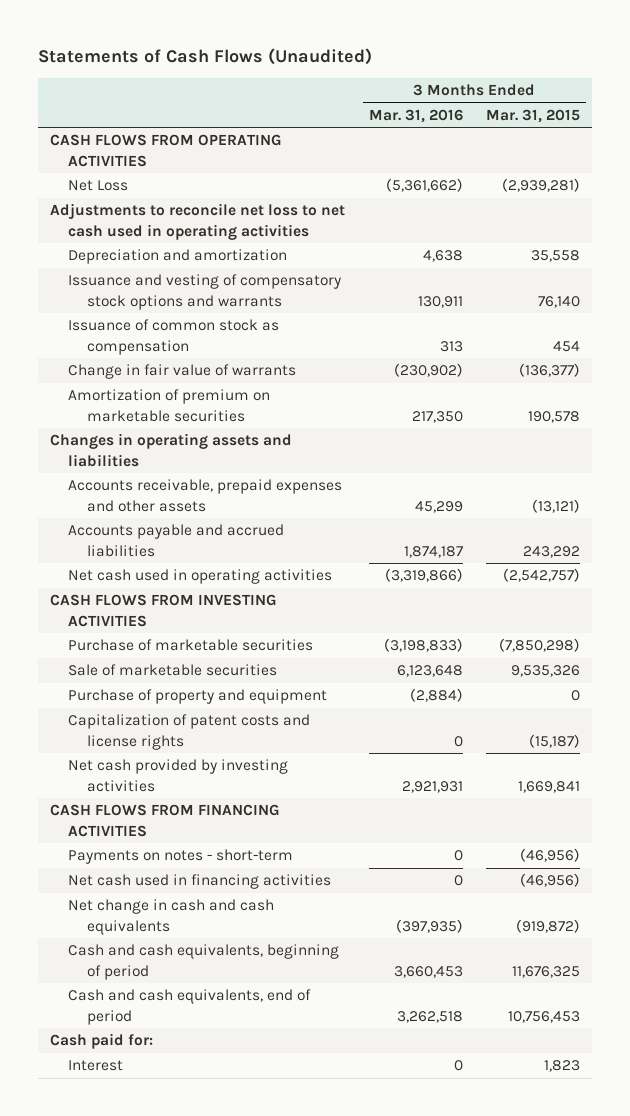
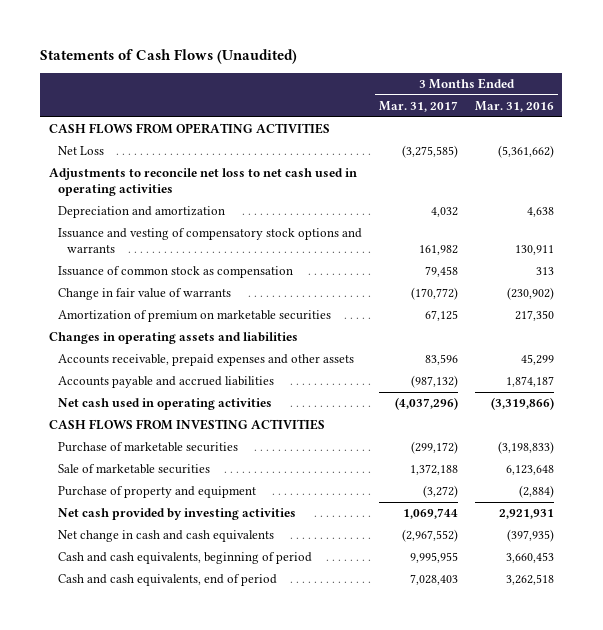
[486,108,581,123] Mar. 31, 2015 -> none
none -> [379,100,459,112] Mar. 31, 2017
[68,714,311,750] Capitalization of patent costs and license rights -> none
[49,804,280,837] CASH FLOWS FROM FINANCING ACTIVITIES -> none
[68,849,294,865] Payments on notes - short-term -> none
[68,874,332,890] Net cash used in financing activities -> none
[49,1033,153,1050] Cash paid for: -> none
[68,1060,124,1072] Interest -> none

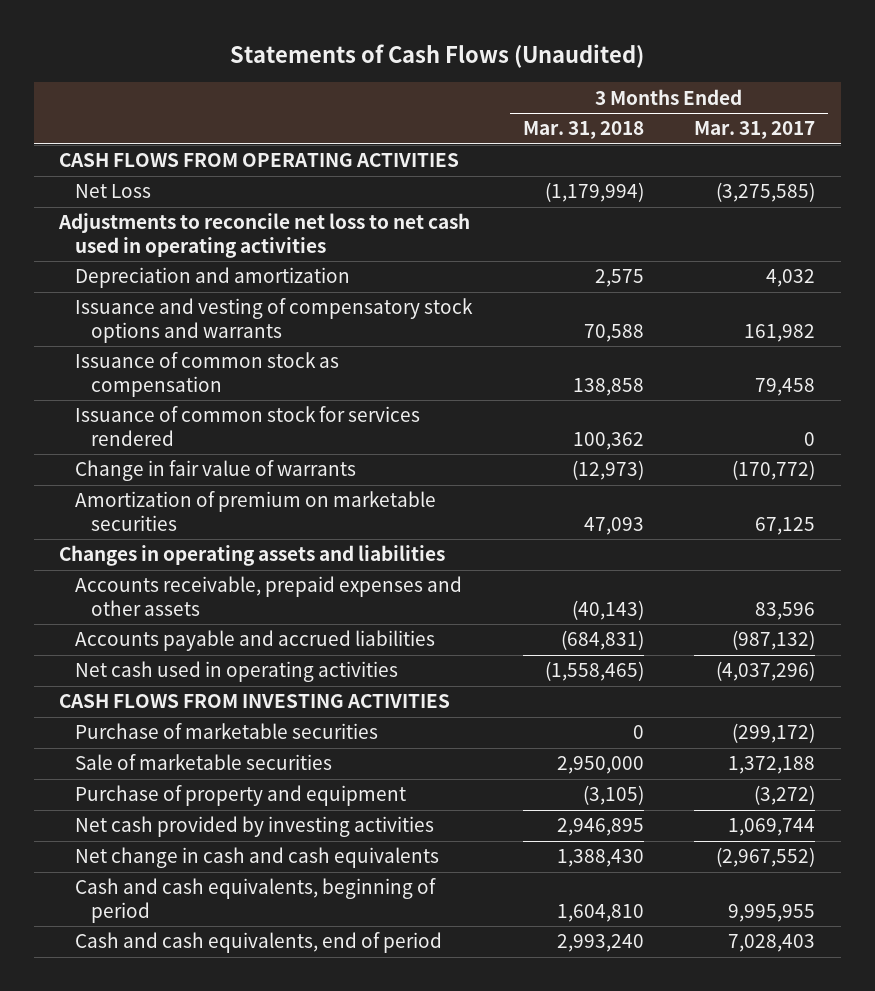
[475,100,555,112] Mar. 31, 2016 -> none
none -> [522,121,644,140] Mar. 31, 2018
none -> [75,406,421,446] Issuance of common stock for services rendered

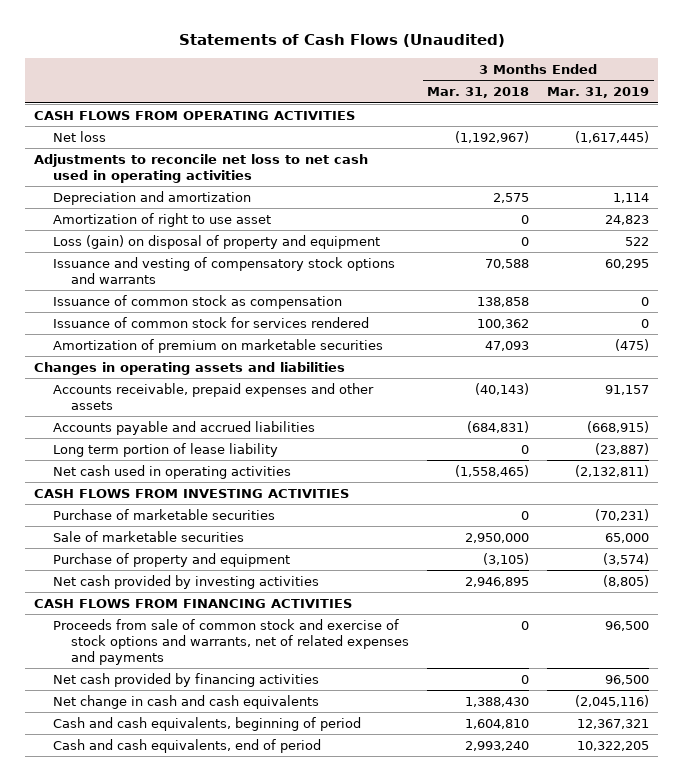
[694,121,816,140] Mar. 31, 2017 -> none
none -> [547,87,650,99] Mar. 31, 2019
[75,184,152,199] Net Loss -> [52,130,106,142] Net loss
[544,182,644,203] (1,179,994) -> [455,130,530,143] (1,192,967)
none -> [52,212,271,227] Amortization of right to use asset
none -> [52,234,380,249] Loss (gain) on disposal of property and equipment
[75,460,357,482] Change in fair value of warrants -> none
none -> [52,442,278,457] Long term portion of lease liability
none -> [34,598,353,608] CASH FLOWS FROM FINANCING ACTIVITIES
none -> [52,618,410,665] Proceeds from sale of common stock and exercise of stock options and warrants, net of related expenses and payments
none -> [52,672,319,687] Net cash provided by financing activities

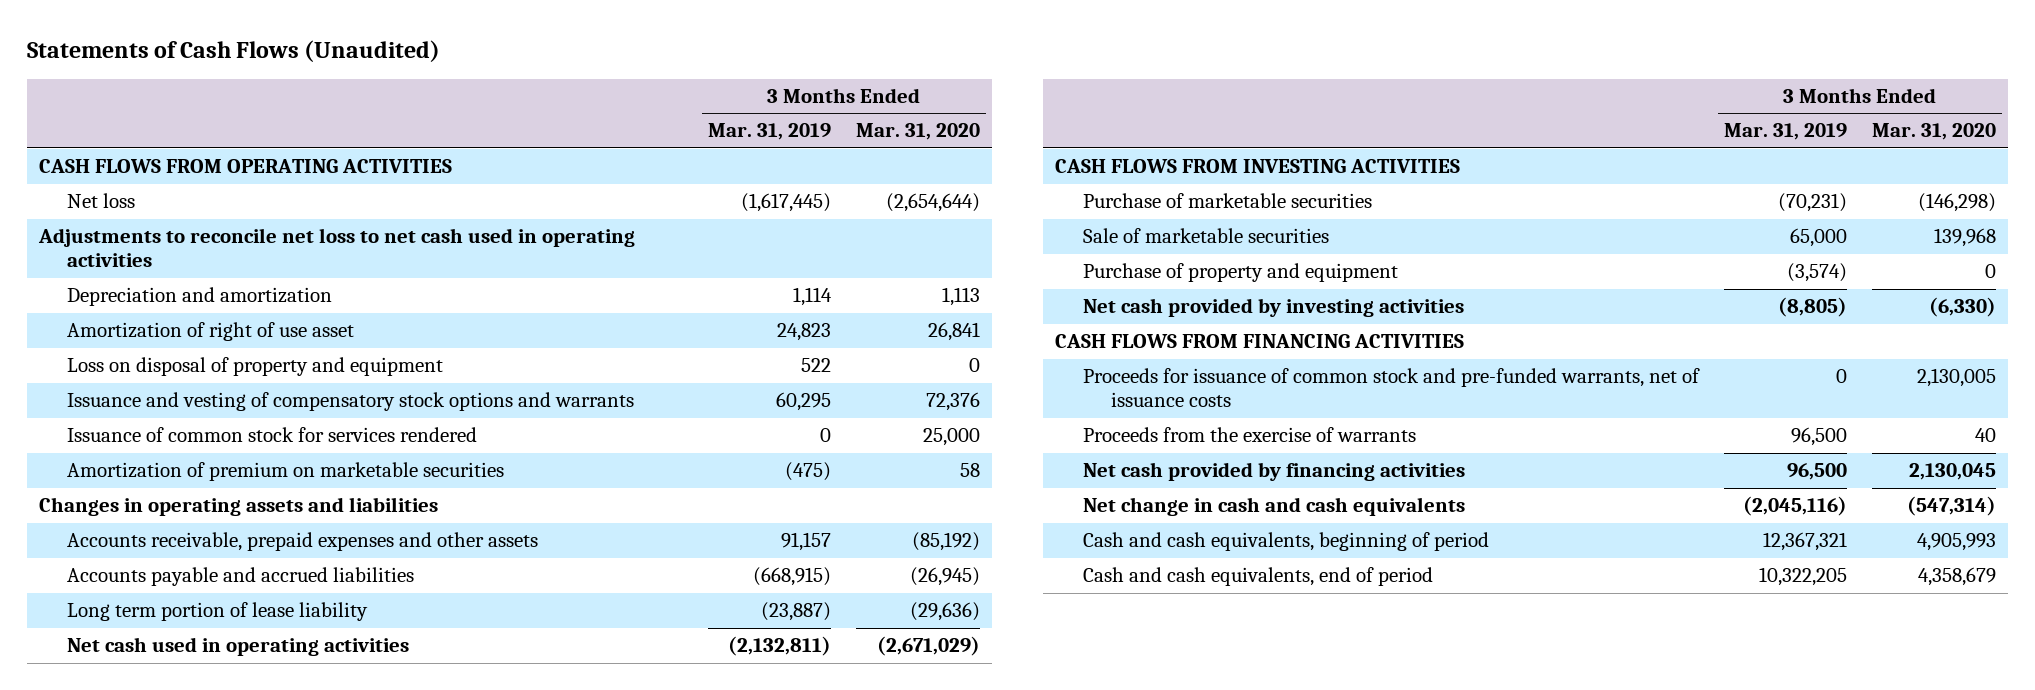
[427,87,530,99] Mar. 31, 2018 -> none
none -> [855,123,980,141] Mar. 31, 2020
[52,212,271,227] Amortization of right to use asset -> [66,322,354,342] Amortization of right of use asset
[52,234,380,249] Loss (gain) on disposal of property and equipment -> [66,357,443,377] Loss on disposal of property and equipment
[52,294,342,309] Issuance of common stock as compensation -> none
[52,618,410,665] Proceeds from sale of common stock and exercise of stock options and warrants, net of related expenses and payments -> [1083,368,1701,408] Proceeds for issuance of common stock and pre-funded warrants, net of issuance costs
[605,620,650,631] 96,500 -> [1836,369,1848,384] 0
none -> [1083,427,1417,443] Proceeds from the exercise of warrants

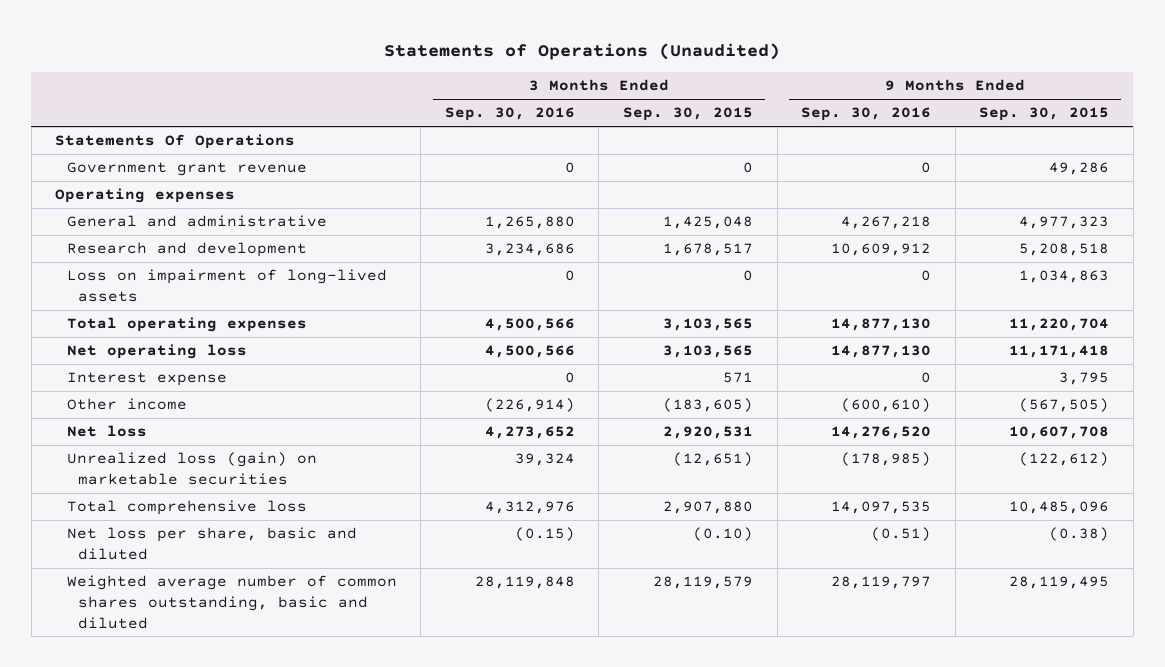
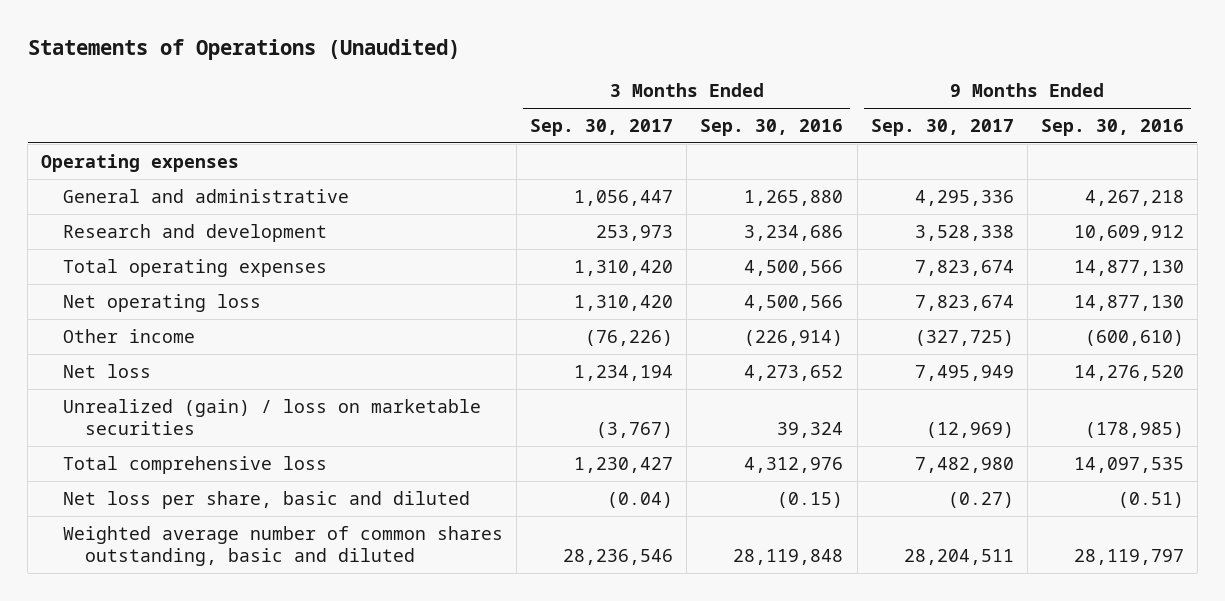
[622,107,753,122] Sep. 30, 2015 -> none
[979,107,1110,122] Sep. 30, 2015 -> none
none -> [530,118,674,136] Sep. 30, 2017
none -> [870,118,1014,136] Sep. 30, 2017
[55,134,296,150] Statements Of Operations -> none
[66,162,307,177] Government grant revenue -> none
[66,269,387,302] Loss on impairment of long-lived assets -> none
[66,372,227,387] Interest expense -> none
[66,452,317,485] Unrealized loss (gain) on marketable securities -> [62,398,481,436] Unrealized (gain) / loss on marketable securities

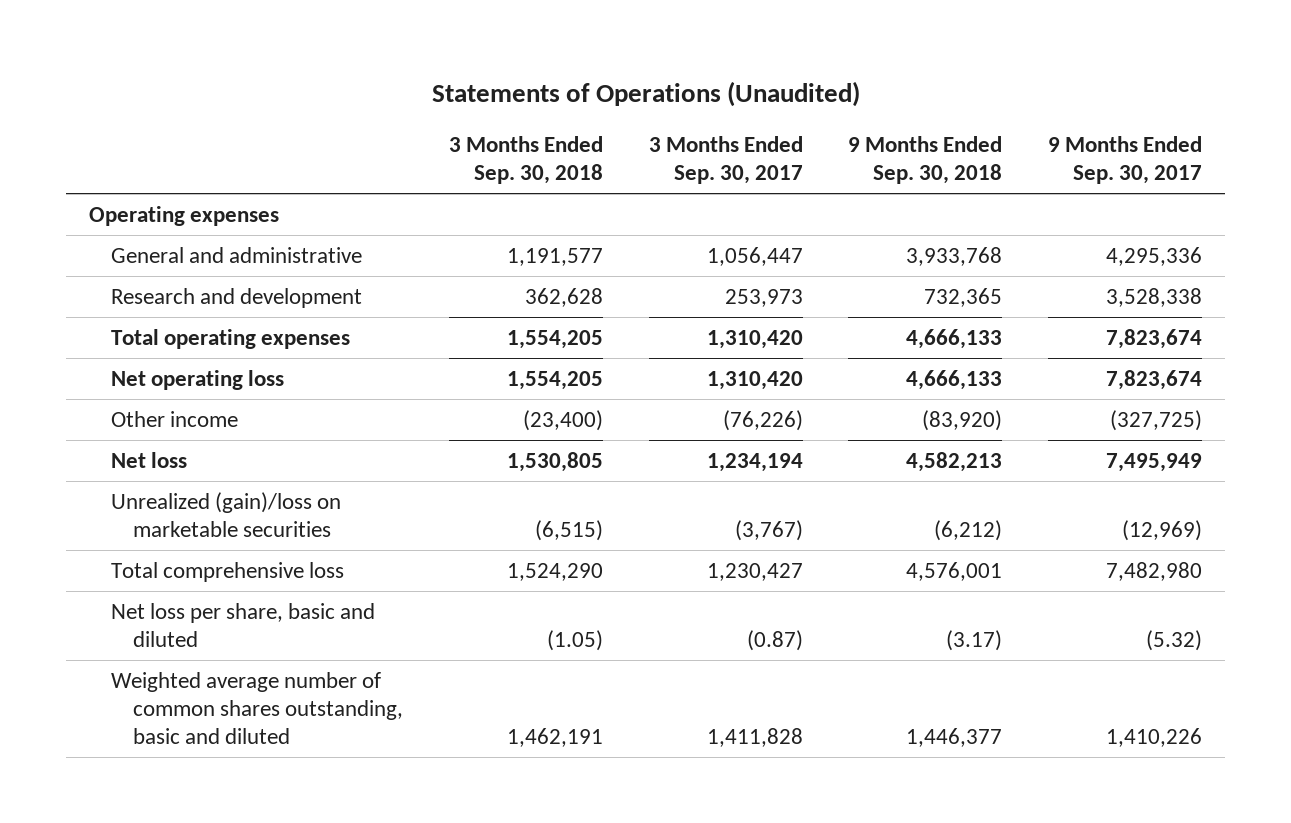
[700,118,844,136] Sep. 30, 2016 -> none
[1040,118,1184,136] Sep. 30, 2016 -> none
none -> [448,136,603,185] 3 Months Ended Sep. 30, 2018
none -> [848,136,1003,185] 9 Months Ended Sep. 30, 2018
[62,398,481,436] Unrealized (gain) / loss on marketable securities -> [110,491,341,537] Unrealized (gain)/loss on marketable securities
[607,491,674,508] (0.04) -> [746,629,803,651] (0.87)
[947,491,1014,508] (0.27) -> [1146,629,1203,651] (5.32)
[563,549,674,566] 28,236,546 -> [706,728,803,748] 1,411,828
[903,549,1014,566] 28,204,511 -> [1106,728,1203,748] 1,410,226

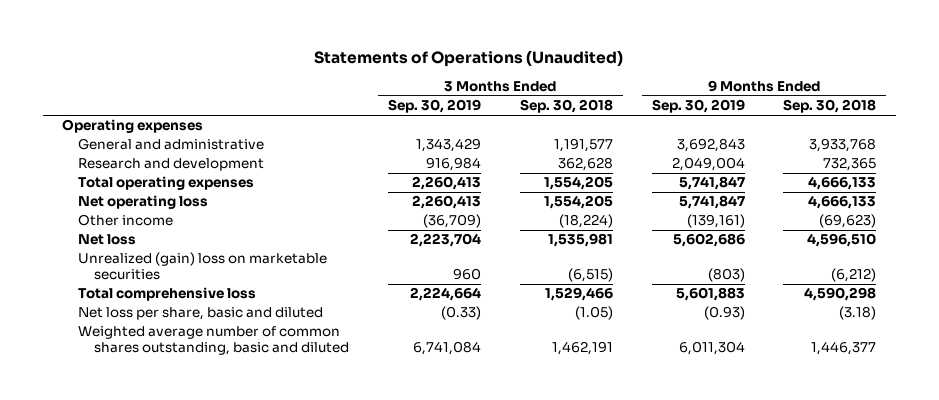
[648,136,803,185] 3 Months Ended Sep. 30, 2017 -> none
[1048,136,1203,185] 9 Months Ended Sep. 30, 2017 -> none
none -> [388,99,482,114] Sep. 30, 2019
none -> [651,99,745,114] Sep. 30, 2019
[522,409,603,431] (23,400) -> [558,214,613,229] (18,224)
[922,409,1003,431] (83,920) -> [819,214,877,229] (69,623)
[506,451,603,472] 1,530,805 -> [547,233,613,248] 1,535,981
[906,451,1003,472] 4,582,213 -> [807,233,877,248] 4,596,510
[110,491,341,537] Unrealized (gain)/loss on marketable securities -> [78,252,328,281] Unrealized (gain) loss on marketable securities
[506,562,603,581] 1,524,290 -> [544,287,613,302] 1,529,466
[906,561,1003,581] 4,576,001 -> [804,287,877,302] 4,590,298
[946,629,1003,651] (3.17) -> [839,306,877,321] (3.18)

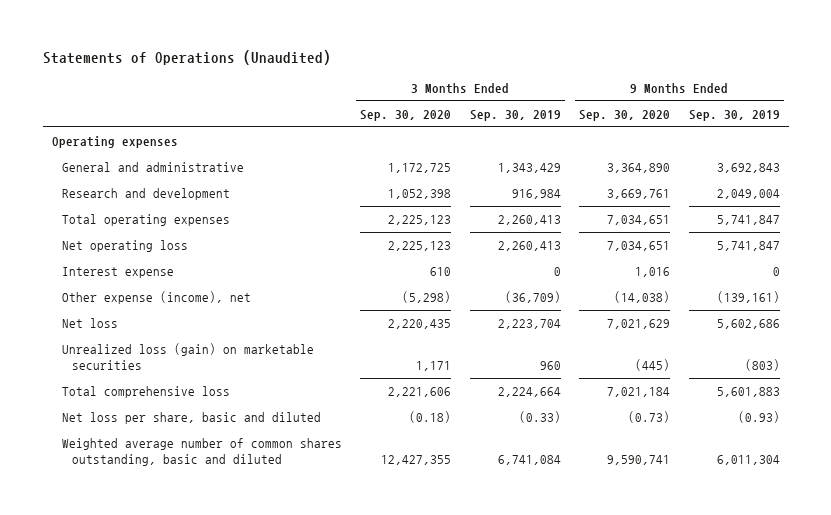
[519,99,613,114] Sep. 30, 2018 -> none
[783,99,877,114] Sep. 30, 2018 -> none
none -> [360,109,452,121] Sep. 30, 2020
none -> [579,109,671,121] Sep. 30, 2020
none -> [61,266,174,278] Interest expense
[78,214,174,227] Other income -> [61,290,251,304] Other expense (income), net
[78,252,328,281] Unrealized (gain) loss on marketable securities -> [61,342,314,371] Unrealized loss (gain) on marketable securities

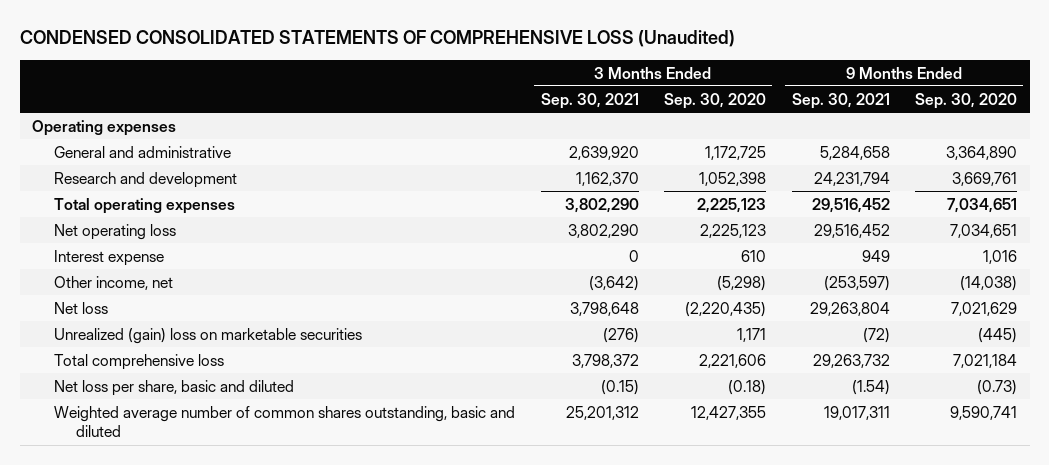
[42,50,331,66] Statements of Operations (Unaudited) -> [19,29,735,47] CONDENSED CONSOLIDATED STATEMENTS OF COMPREHENSIVE LOSS (Unaudited)
[469,109,561,121] Sep. 30, 2019 -> none
[688,109,780,121] Sep. 30, 2019 -> none
none -> [540,92,639,109] Sep. 30, 2021
none -> [791,92,890,109] Sep. 30, 2021
[61,290,251,304] Other expense (income), net -> [54,275,174,290] Other income, net
[388,318,452,329] 2,220,435 -> [685,301,767,317] (2,220,435)
[61,342,314,371] Unrealized loss (gain) on marketable securities -> [54,327,363,344] Unrealized (gain) loss on marketable securities

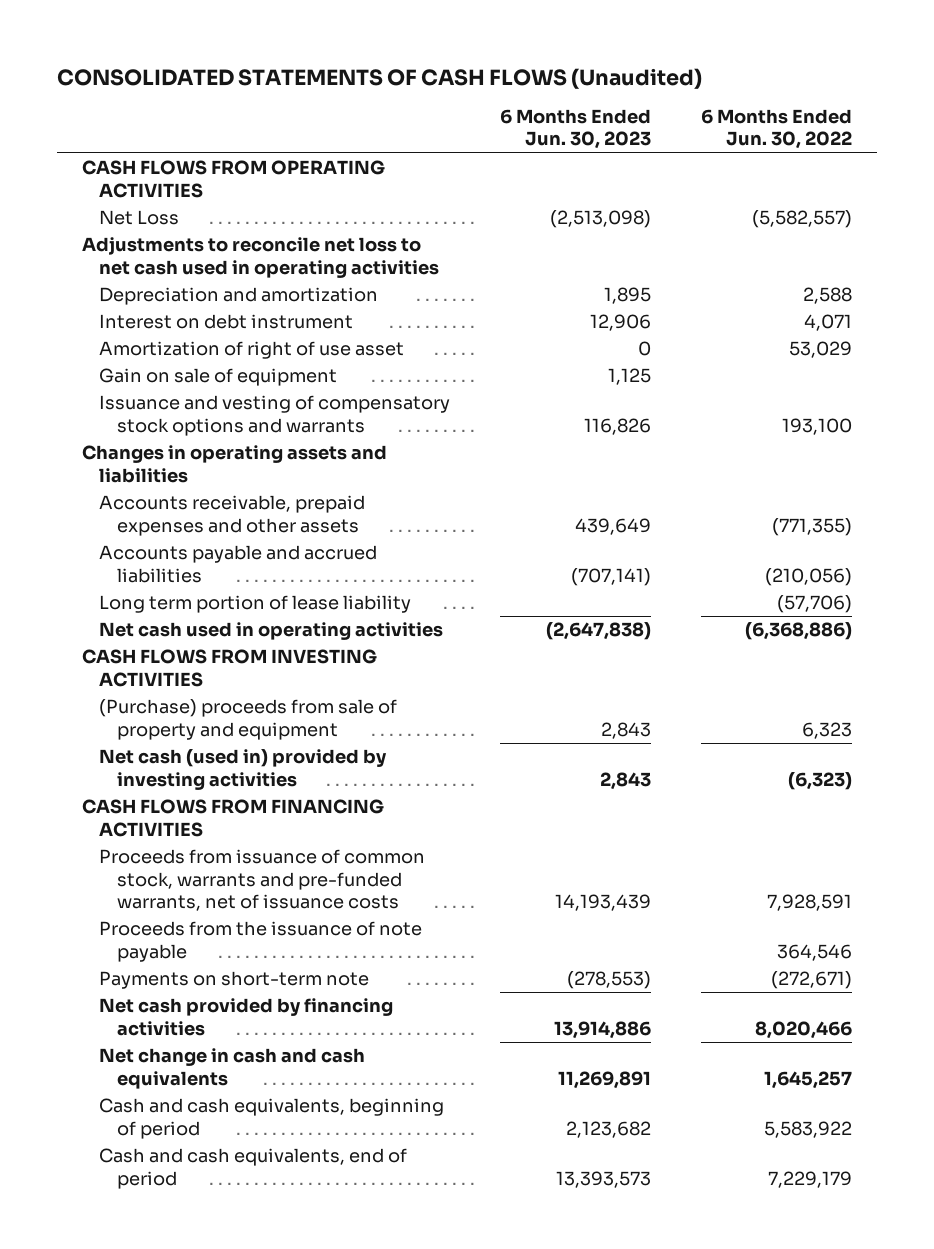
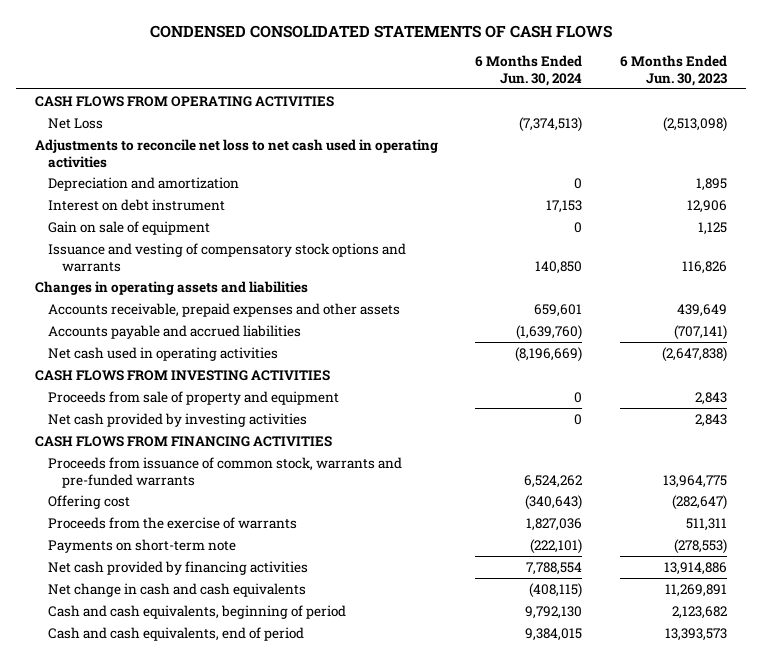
[56,67,702,89] CONSOLIDATED STATEMENTS OF CASH FLOWS (Unaudited) -> [149,24,612,38] CONDENSED CONSOLIDATED STATEMENTS OF CASH FLOWS
[701,109,853,150] 6 Months Ended Jun. 30, 2022 -> none
none -> [475,55,583,87] 6 Months Ended Jun. 30, 2024
[99,341,405,360] Amortization of right of use asset -> none
[99,595,412,614] Long term portion of lease liability -> none
[99,699,398,740] (Purchase) proceeds from sale of property and equipment -> [48,390,340,405] Proceeds from sale of property and equipment
[99,749,388,790] Net cash (used in) provided by investing activities -> [48,412,308,427] Net cash provided by investing activities
[99,921,423,962] Proceeds from the issuance of note payable -> none
[99,849,426,911] Proceeds from issuance of common stock, warrants and pre-funded warrants, net of issuance costs -> [48,456,403,488] Proceeds from issuance of common stock, warrants and pre-funded warrants
[555,893,652,911] 14,193,439 -> [663,474,728,488] 13,964,775
none -> [48,494,131,509] Offering cost
none -> [48,516,298,529] Proceeds from the exercise of warrants

